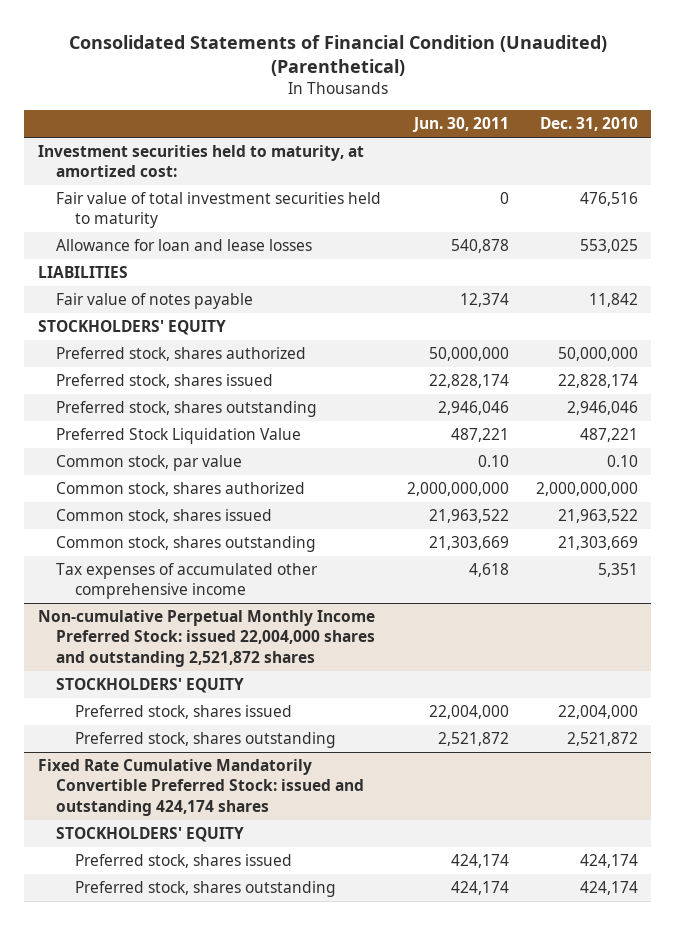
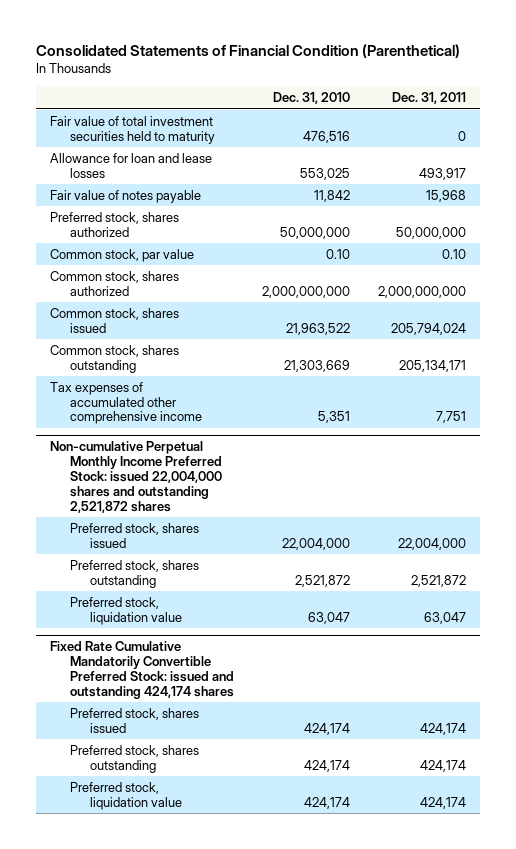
[68,34,607,77] Consolidated Statements of Financial Condition (Unaudited) (Parenthetical) -> [36,44,461,59] Consolidated Statements of Financial Condition (Parenthetical)
[412,117,510,133] Jun. 30, 2011 -> none
none -> [391,92,466,105] Dec. 31, 2011
[37,145,364,178] Investment securities held to maturity, at amortized cost: -> none
[37,266,128,279] LIABILITIES -> none
[37,320,226,336] STOCKHOLDERS' EQUITY -> none
[56,374,274,389] Preferred stock, shares issued -> none
[56,401,318,418] Preferred stock, shares outstanding -> none
[56,428,302,445] Preferred Stock Liquidation Value -> none
[56,678,245,694] STOCKHOLDERS' EQUITY -> none
none -> [69,596,182,625] Preferred stock, liquidation value
[56,827,245,843] STOCKHOLDERS' EQUITY -> none
none -> [69,781,182,810] Preferred stock, liquidation value

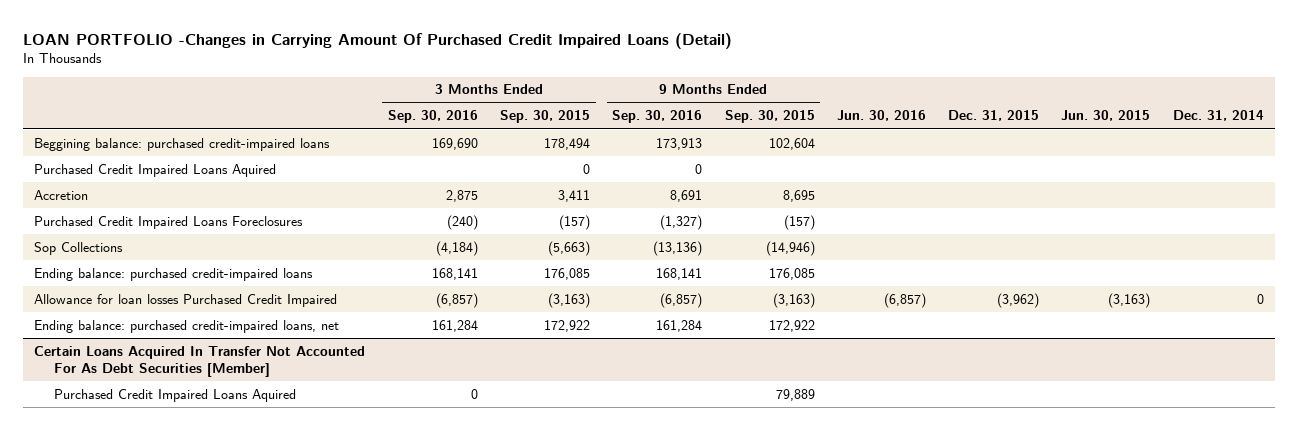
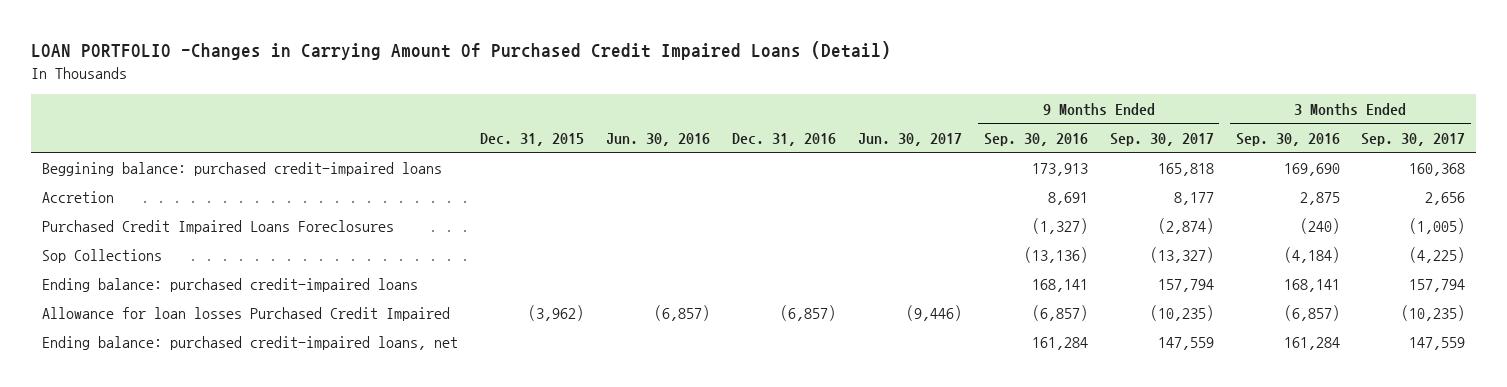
[500,110,591,124] Sep. 30, 2015 -> none
[724,110,815,124] Sep. 30, 2015 -> none
[1061,110,1151,122] Jun. 30, 2015 -> none
[1172,110,1264,122] Dec. 31, 2014 -> none
none -> [731,132,836,146] Dec. 31, 2016
none -> [857,132,962,146] Jun. 30, 2017
none -> [1109,132,1214,146] Sep. 30, 2017
none -> [1361,132,1466,146] Sep. 30, 2017
[34,163,277,177] Purchased Credit Impaired Loans Aquired -> none
[34,345,366,377] Certain Loans Acquired In Transfer Not Accounted For As Debt Securities [Member] -> none
[54,388,297,402] Purchased Credit Impaired Loans Aquired -> none

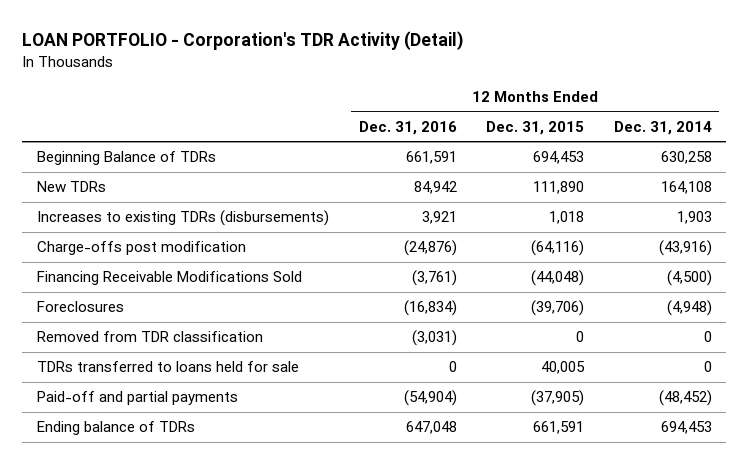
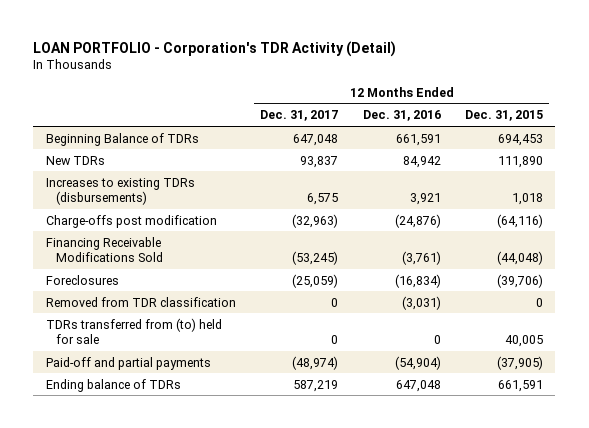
[613,120,712,135] Dec. 31, 2014 -> none
none -> [260,110,339,122] Dec. 31, 2017
[37,361,300,373] TDRs transferred to loans held for sale -> [45,317,222,345] TDRs transferred from (to) held for sale

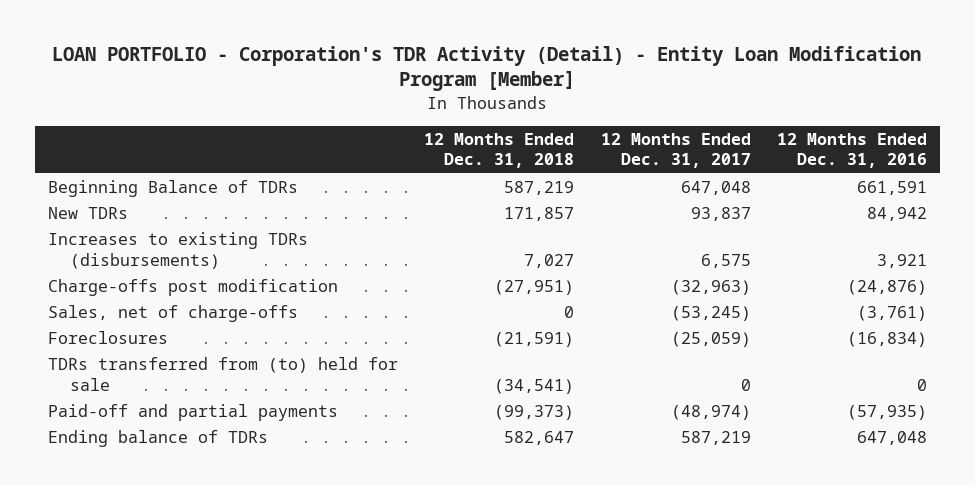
[33,40,397,57] LOAN PORTFOLIO - Corporation's TDR Activity (Detail) -> [52,45,922,92] LOAN PORTFOLIO - Corporation's TDR Activity (Detail) - Entity Loan Modification Program [Member]
[465,110,544,122] Dec. 31, 2015 -> none
none -> [424,133,575,169] 12 Months Ended Dec. 31, 2018
[45,236,163,263] Financing Receivable Modifications Sold -> [47,305,298,323] Sales, net of charge-offs
[45,296,236,307] Removed from TDR classification -> none
[394,355,441,370] (54,904) -> [847,405,928,421] (57,935)

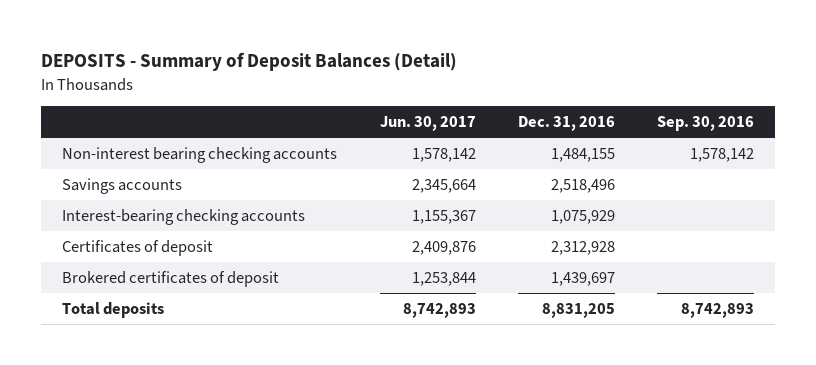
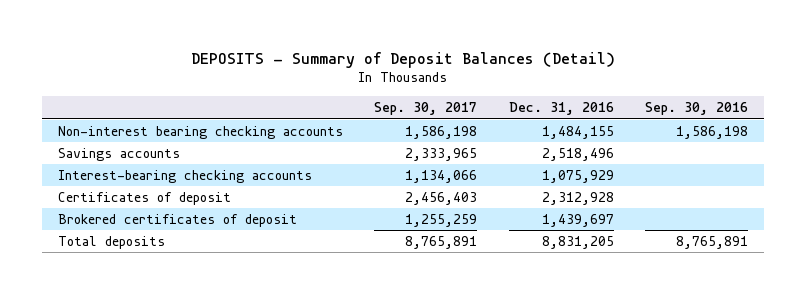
[379,116,476,132] Jun. 30, 2017 -> none
none -> [374,102,478,116] Sep. 30, 2017
[690,147,755,162] 1,578,142 -> [676,125,749,139] 1,586,198
[681,302,755,318] 8,742,893 -> [676,235,749,249] 8,765,891

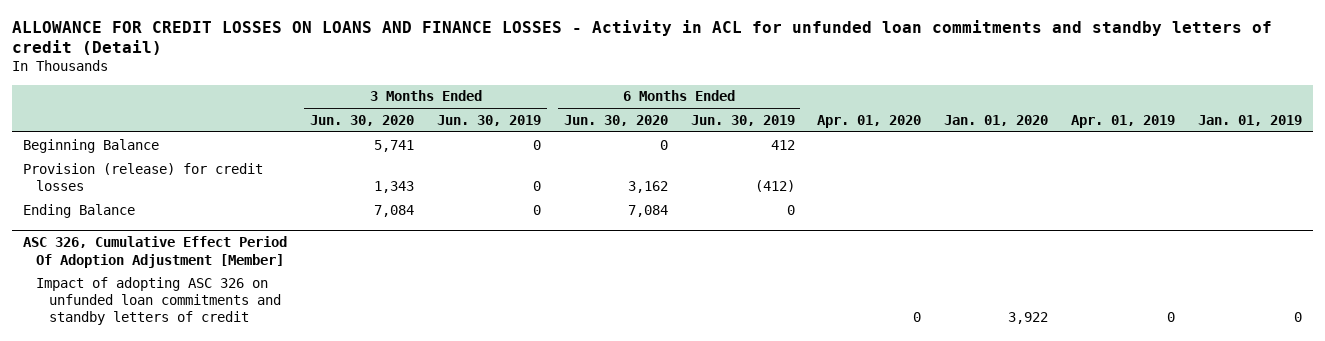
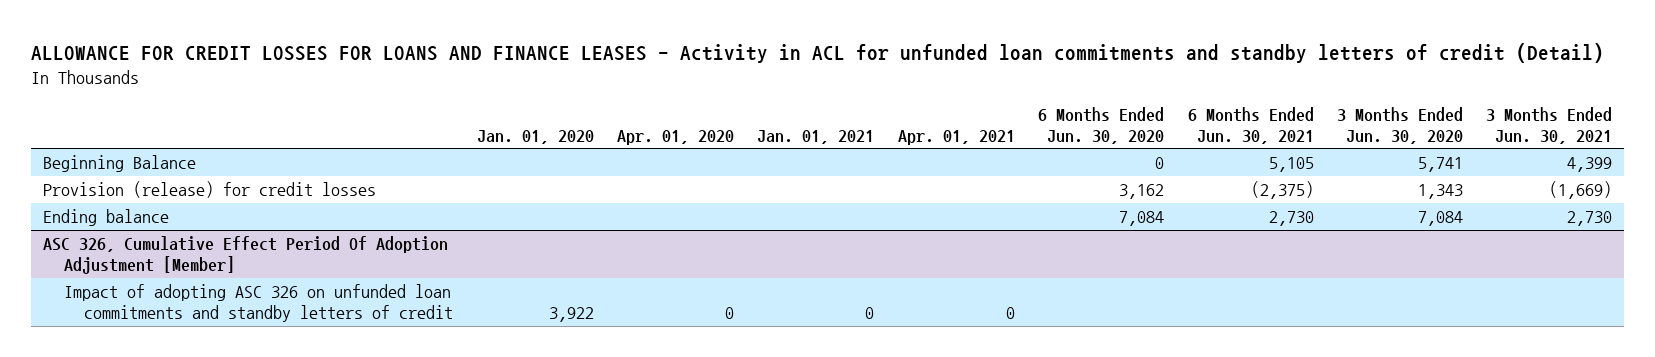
[11,19,1272,56] ALLOWANCE FOR CREDIT LOSSES ON LOANS AND FINANCE LOSSES - Activity in ACL for unfunded loan commitments and standby letters of credit (Detail) -> [31,42,1605,63] ALLOWANCE FOR CREDIT LOSSES FOR LOANS AND FINANCE LEASES - Activity in ACL for unfunded loan commitments and standby letters of credit (Detail)
[436,114,541,126] Jun. 30, 2019 -> none
[690,114,795,126] Jun. 30, 2019 -> none
[1071,114,1176,128] Apr. 01, 2019 -> none
[1197,114,1302,126] Jan. 01, 2019 -> none
none -> [757,129,875,144] Jan. 01, 2021
none -> [897,129,1015,145] Apr. 01, 2021
none -> [1187,106,1314,144] 6 Months Ended Jun. 30, 2021
none -> [1486,106,1613,144] 3 Months Ended Jun. 30, 2021
[23,203,136,218] Ending Balance -> [42,209,169,227] Ending balance

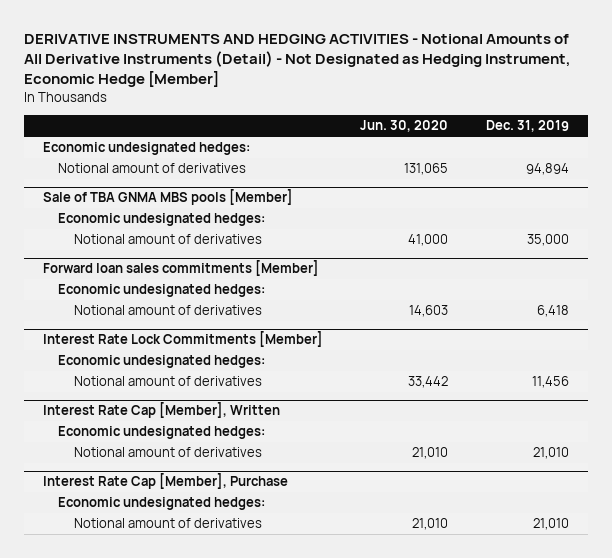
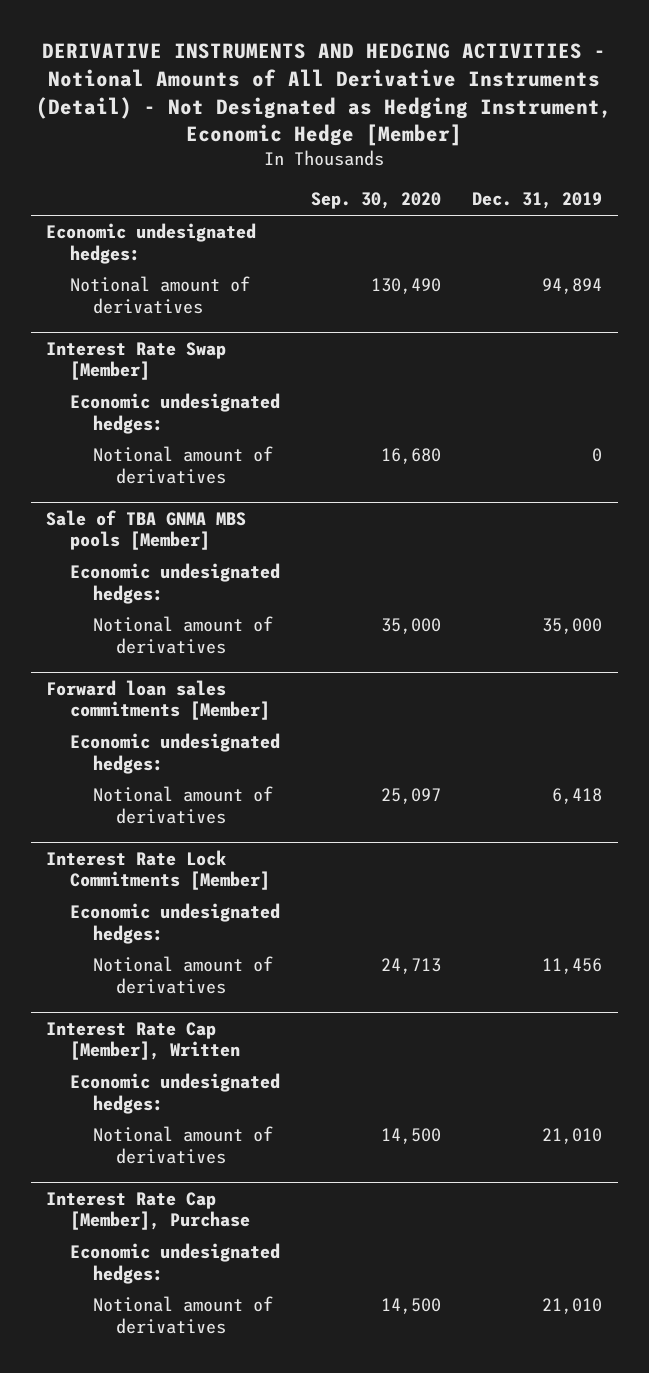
[360,120,449,133] Jun. 30, 2020 -> none
none -> [311,192,442,210] Sep. 30, 2020
none -> [46,341,227,381] Interest Rate Swap [Member]
none -> [69,393,280,434] Economic undesignated hedges:
none -> [92,446,273,484] Notional amount of derivatives

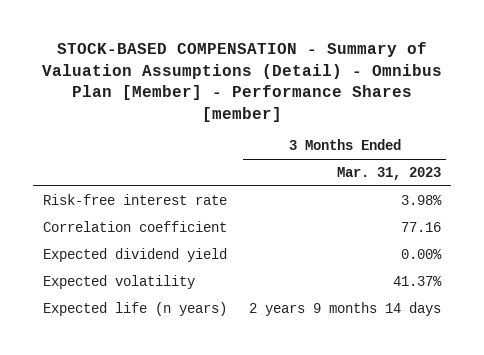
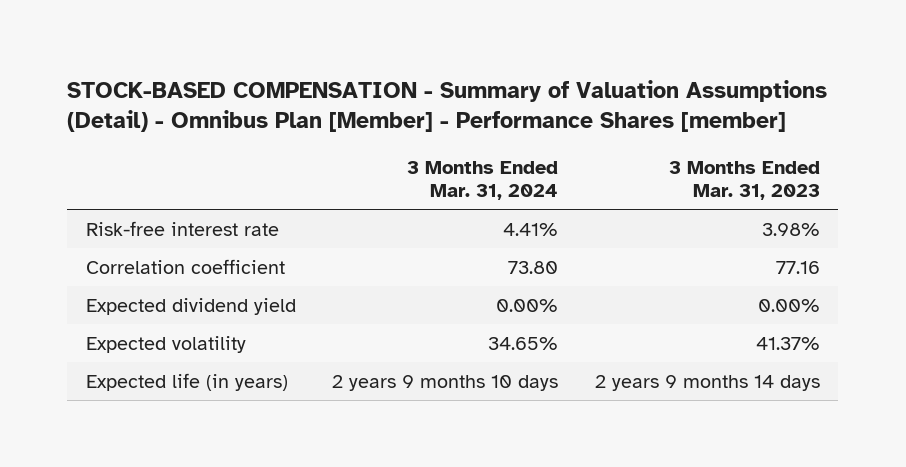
none -> [407,160,559,200] 3 Months Ended Mar. 31, 2024
[43,301,228,316] Expected life (n years) -> [85,372,288,391] Expected life (in years)

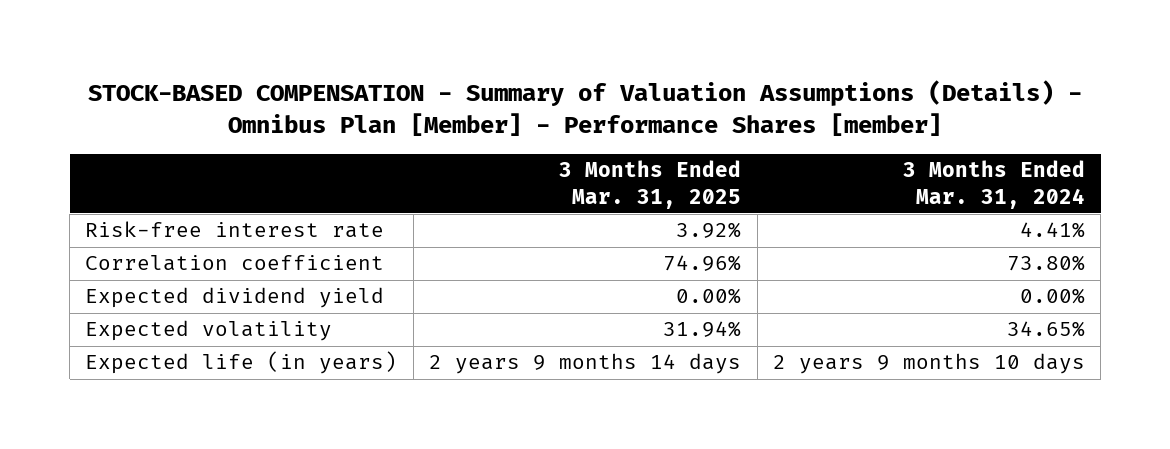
[67,79,828,133] STOCK-BASED COMPENSATION - Summary of Valuation Assumptions (Detail) - Omnibus Plan [Member] - Performance Shares [member] -> [88,80,1083,137] STOCK-BASED COMPENSATION - Summary of Valuation Assumptions (Details) - Omnibus Plan [Member] - Performance Shares [member]
[669,160,821,200] 3 Months Ended Mar. 31, 2023 -> none
none -> [559,160,742,209] 3 Months Ended Mar. 31, 2025
[508,260,559,274] 73.80 -> [1006,255,1085,272] 73.80%

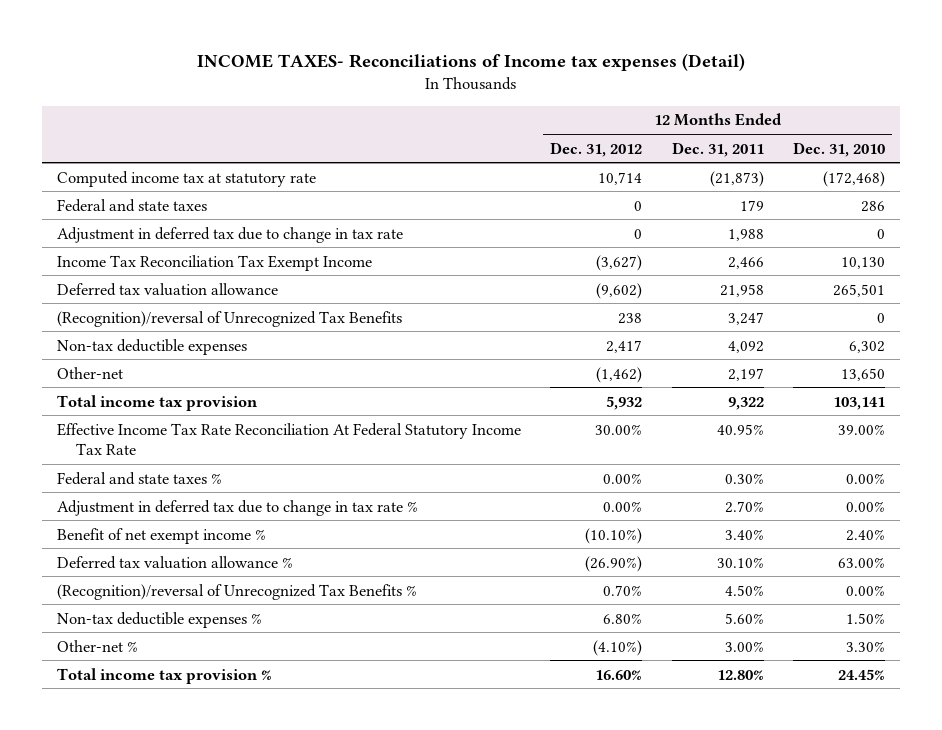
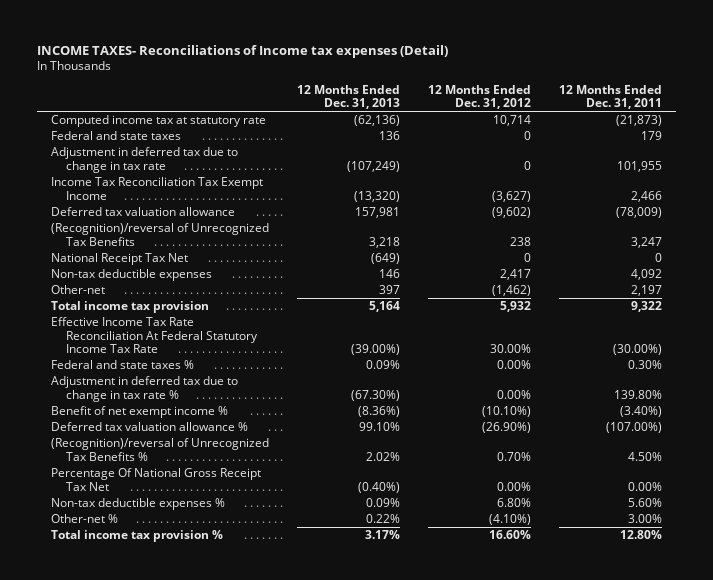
[792,141,885,157] Dec. 31, 2010 -> none
none -> [296,84,400,110] 12 Months Ended Dec. 31, 2013
[727,228,764,241] 1,988 -> [616,160,662,172] 101,955
[719,283,764,297] 21,958 -> [615,207,662,219] (78,009)
none -> [50,253,188,266] National Receipt Tax Net
[716,423,764,435] 40.95% -> [612,344,662,356] (30.00%)
[724,500,764,513] 2.70% -> [613,389,662,399] 139.80%
[724,528,764,540] 3.40% -> [619,406,662,418] (3.40%)
[716,556,764,568] 30.10% -> [605,422,662,434] (107.00%)
none -> [50,468,261,491] Percentage Of National Gross Receipt Tax Net

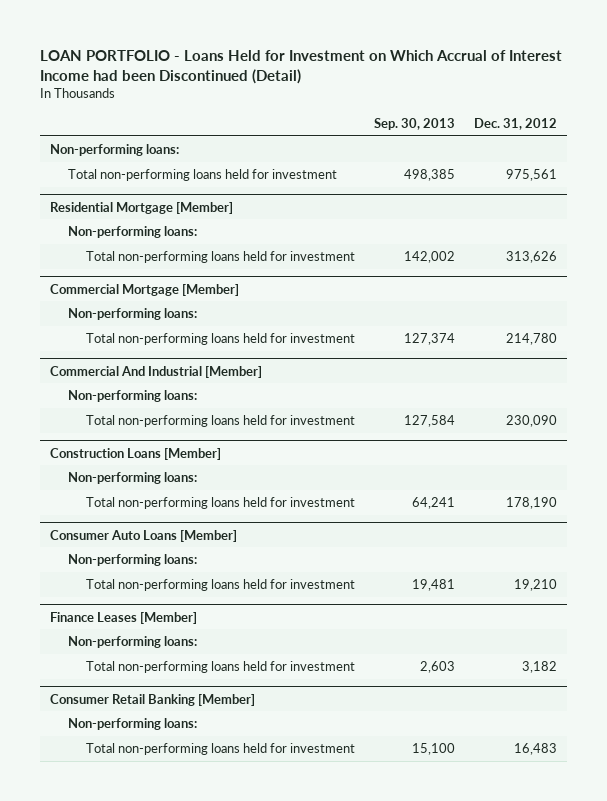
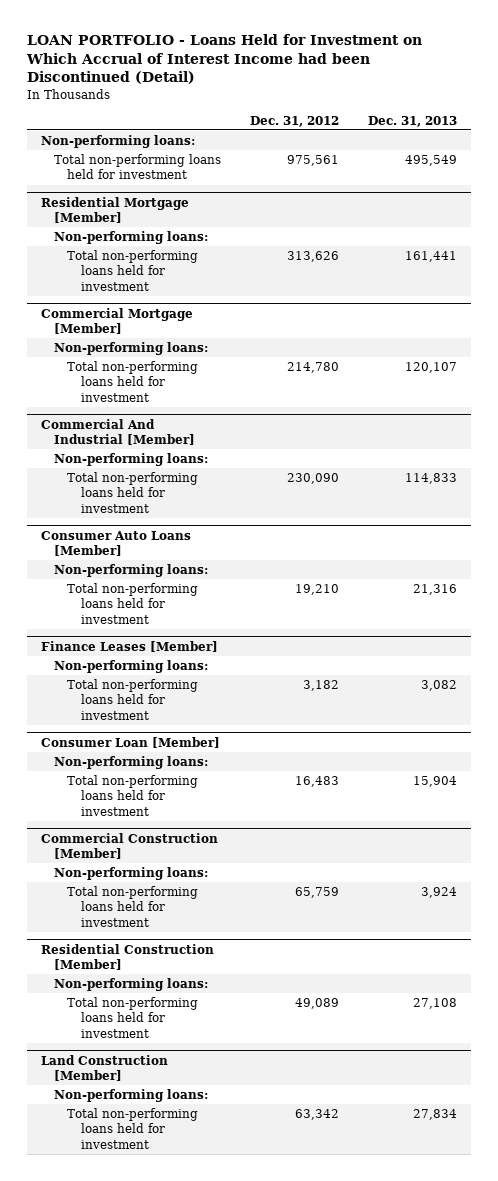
[373,118,455,131] Sep. 30, 2013 -> none
none -> [367,115,457,127] Dec. 31, 2013
[50,447,222,460] Construction Loans [Member] -> none
[67,472,197,485] Non-performing loans: -> none
[85,497,355,510] Total non-performing loans held for investment -> none
[50,693,256,706] Consumer Retail Banking [Member] -> none
none -> [40,736,220,748] Consumer Loan [Member]
none -> [40,832,218,860] Commercial Construction [Member]
none -> [54,866,209,880] Non-performing loans:
none -> [67,885,199,927] Total non-performing loans held for investment
none -> [40,943,214,971] Residential Construction [Member]
none -> [54,977,209,991] Non-performing loans:
none -> [67,996,199,1038] Total non-performing loans held for investment
none -> [40,1054,168,1082] Land Construction [Member]
none -> [54,1088,209,1102] Non-performing loans:
none -> [67,1107,199,1149] Total non-performing loans held for investment

